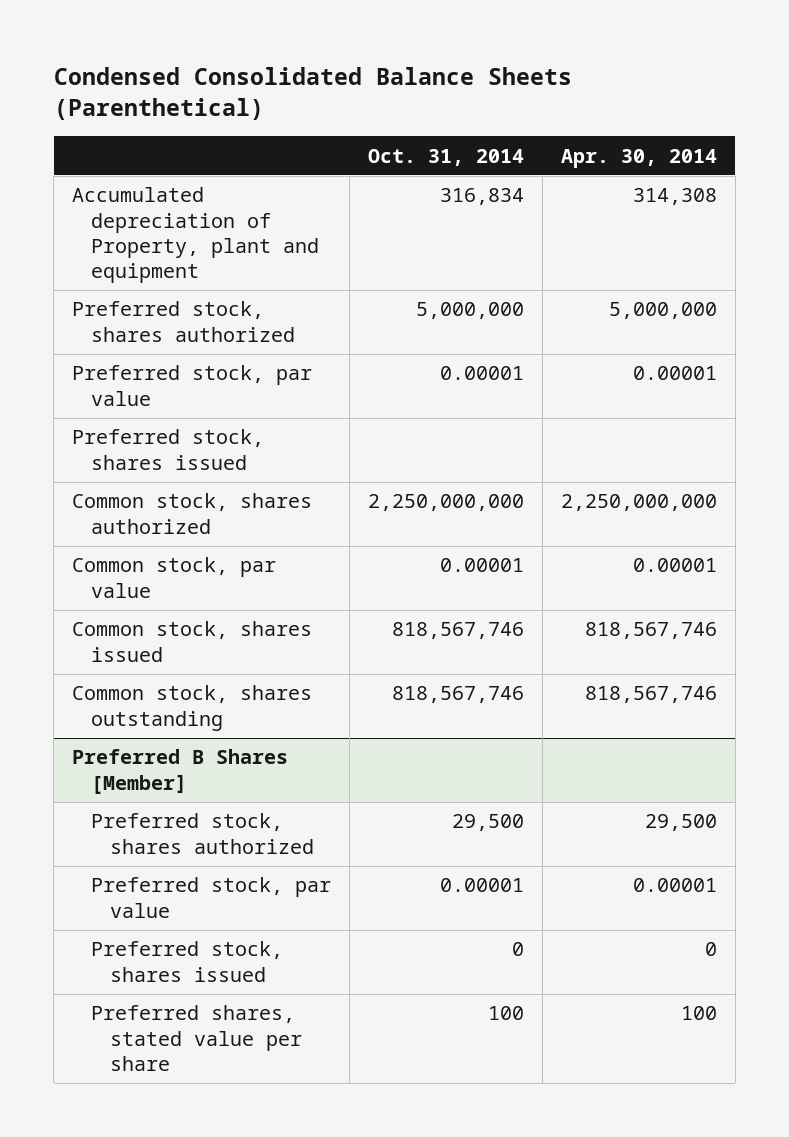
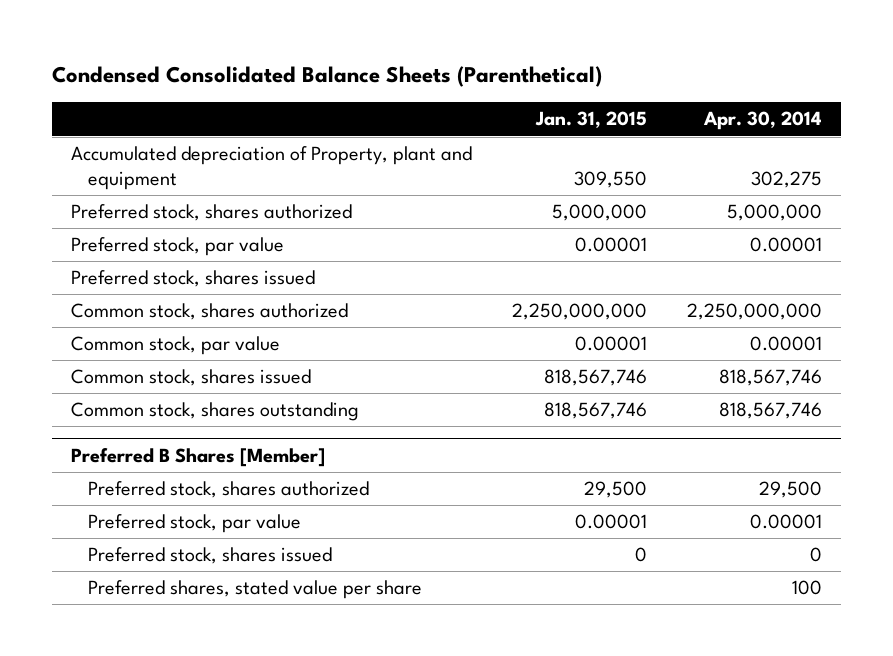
[367,148,524,166] Oct. 31, 2014 -> none
none -> [535,111,648,129] Jan. 31, 2015
[632,188,717,206] 314,308 -> [750,170,822,188] 302,275

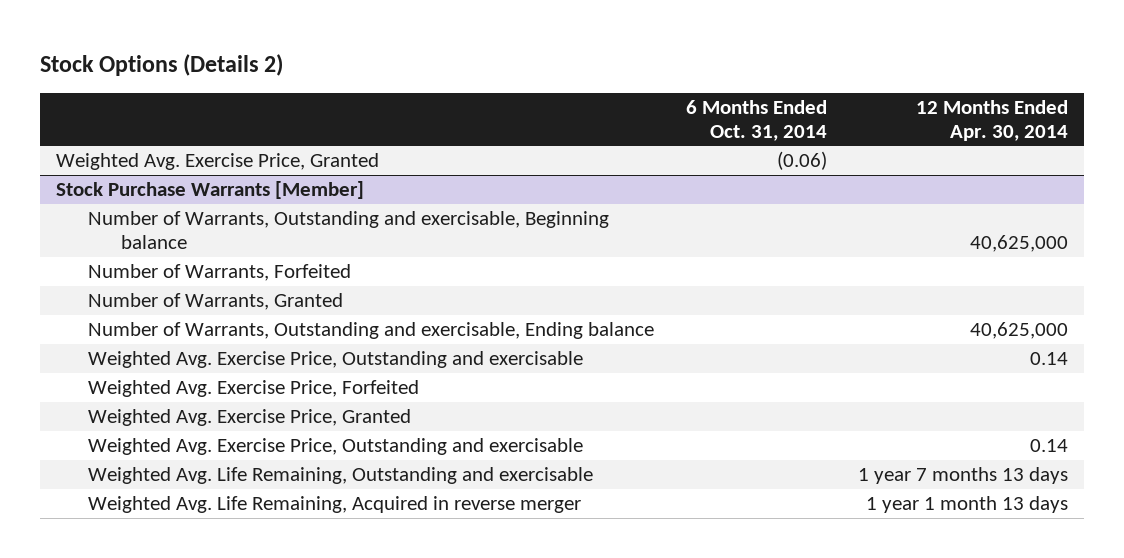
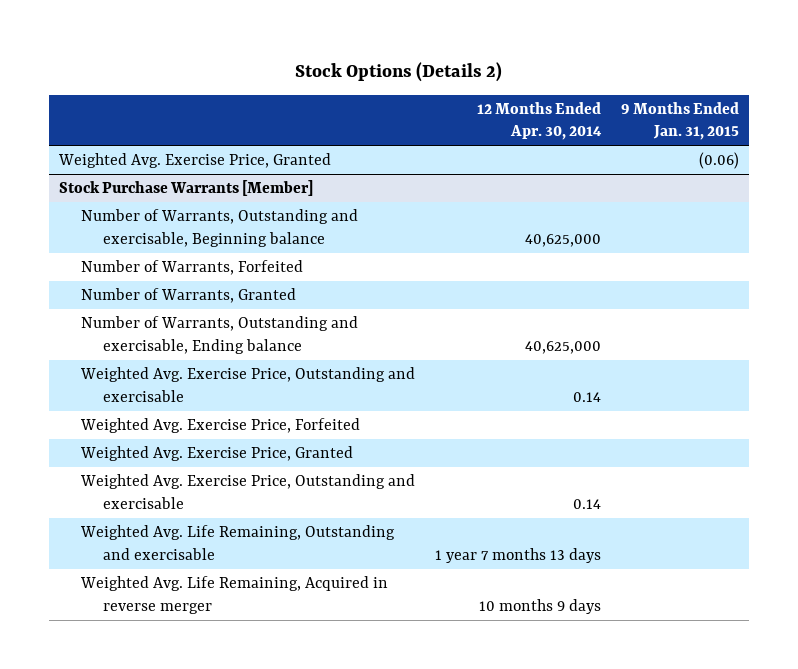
[685,99,827,141] 6 Months Ended Oct. 31, 2014 -> none
none -> [621,101,740,141] 9 Months Ended Jan. 31, 2015
[865,496,1068,514] 1 year 1 month 13 days -> [478,598,601,614] 10 months 9 days

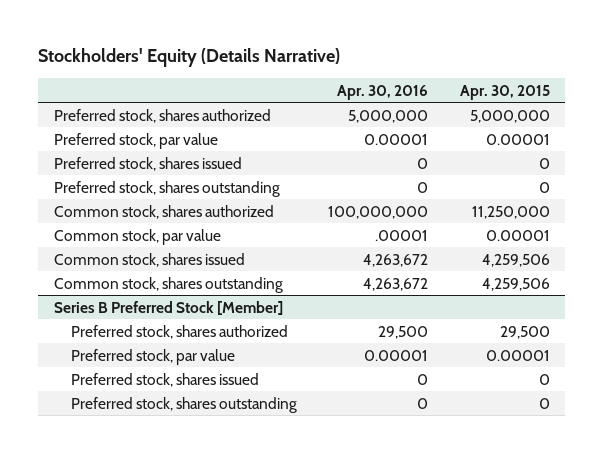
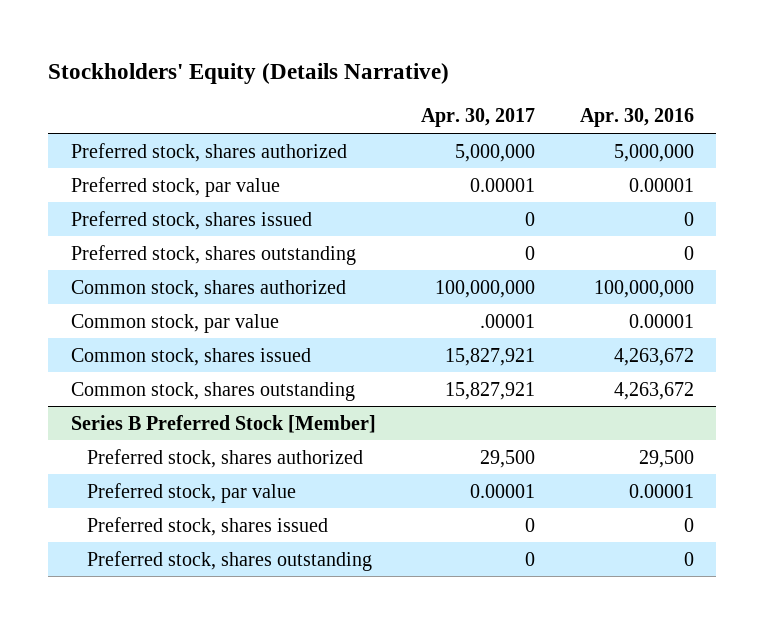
[459,84,550,100] Apr. 30, 2015 -> none
none -> [420,108,535,128] Apr. 30, 2017
[375,229,429,241] .00001 -> [628,313,694,328] 0.00001

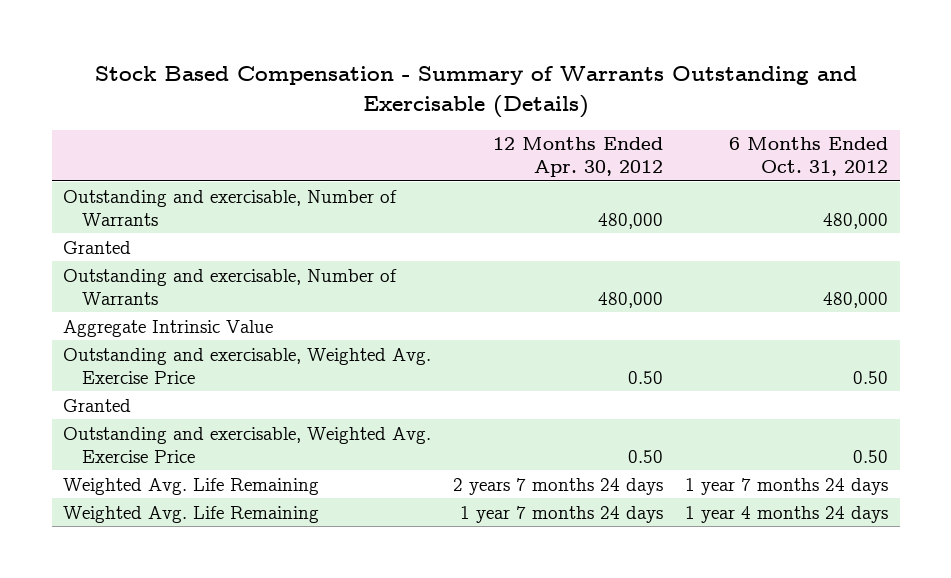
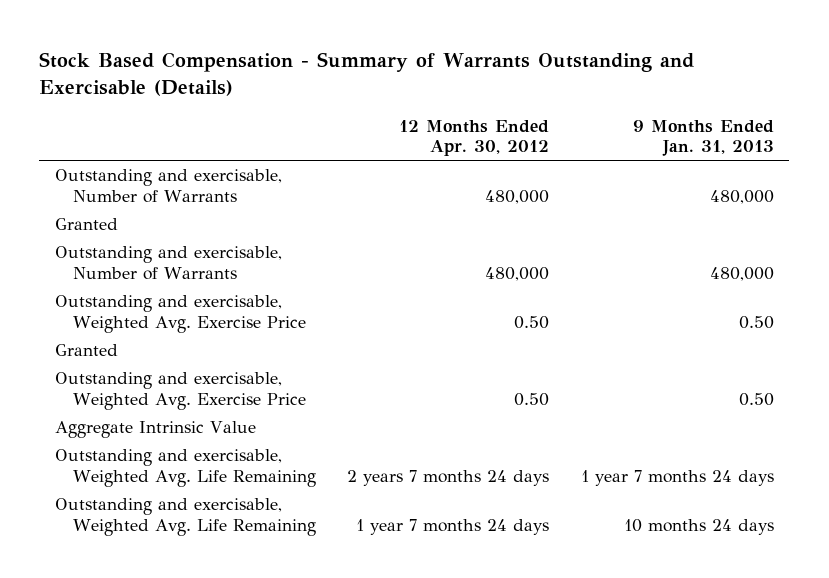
[729,137,889,177] 6 Months Ended Oct. 31, 2012 -> none
none -> [632,119,774,157] 9 Months Ended Jan. 31, 2013
[62,319,273,337] Aggregate Intrinsic Value -> [55,421,257,439] Aggregate Intrinsic Value
[62,477,319,495] Weighted Avg. Life Remaining -> [55,449,317,487] Outstanding and exercisable, Weighted Avg. Life Remaining
[62,505,319,523] Weighted Avg. Life Remaining -> [55,498,317,536] Outstanding and exercisable, Weighted Avg. Life Remaining

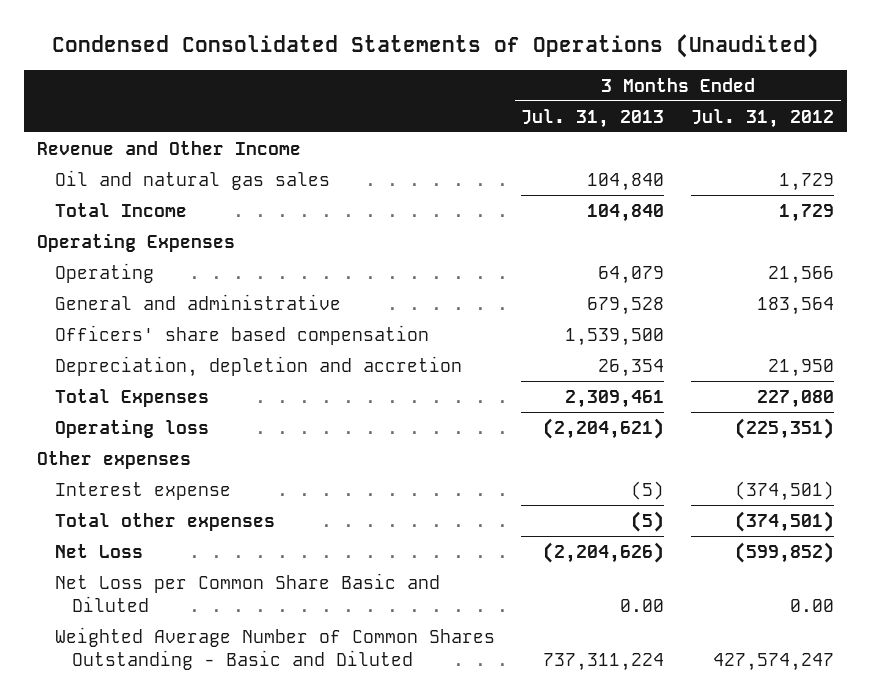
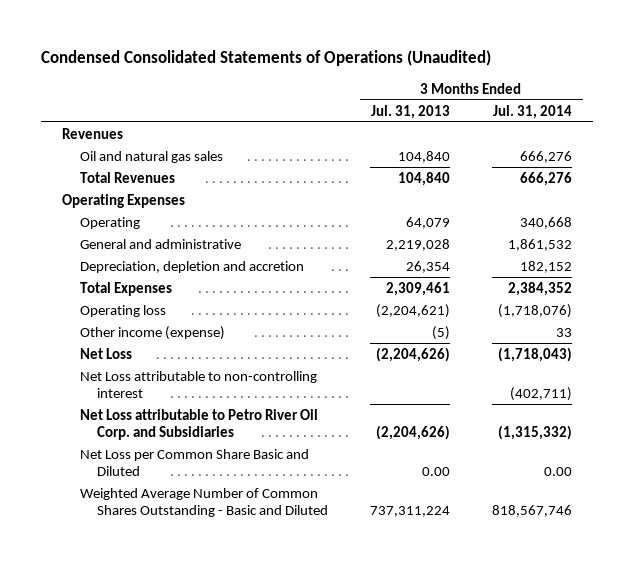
[691,108,835,128] Jul. 31, 2012 -> none
none -> [493,104,573,119] Jul. 31, 2014
[37,140,302,155] Revenue and Other Income -> [61,127,123,139] Revenues
[54,202,187,217] Total Income -> [79,171,175,183] Total Revenues
[54,324,429,345] Officers' share based compensation -> none
[587,296,665,315] 679,528 -> [386,238,451,251] 2,219,028
[37,450,192,469] Other expenses -> none
[54,481,231,500] Interest expense -> none
[54,512,275,531] Total other expenses -> [79,325,225,340] Other income (expense)
none -> [79,370,317,399] Net Loss attributable to non-controlling interest
none -> [79,408,318,441] Net Loss attributable to Petro River Oil Corp. and Subsidiaries

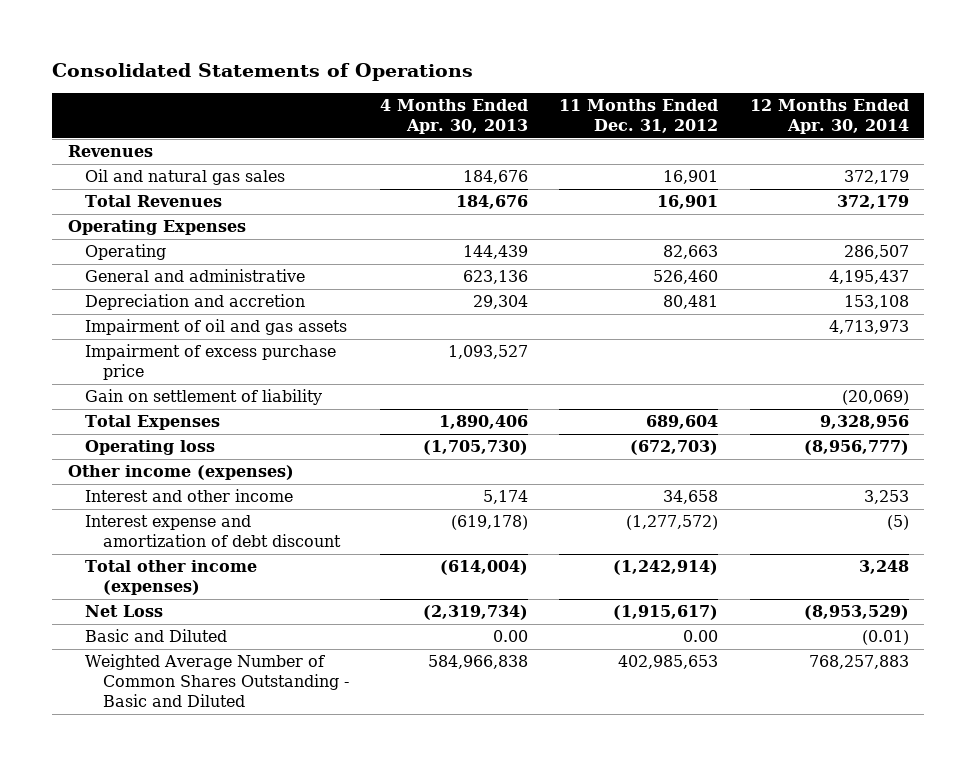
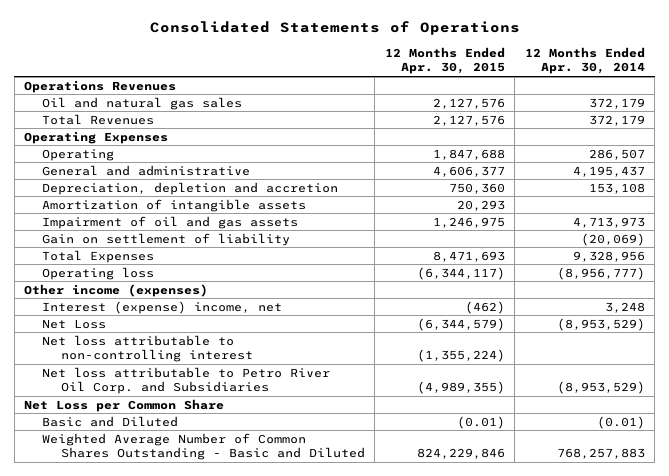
[380,99,529,135] 4 Months Ended Apr. 30, 2013 -> none
[559,99,719,134] 11 Months Ended Dec. 31, 2012 -> none
none -> [384,46,505,75] 12 Months Ended Apr. 30, 2015
[67,145,153,158] Revenues -> [24,79,177,93] Operations Revenues
[85,294,306,311] Depreciation and accretion -> [42,181,339,195] Depreciation, depletion and accretion
none -> [42,198,307,212] Amortization of intangible assets
[85,344,337,381] Impairment of excess purchase price -> none
[85,515,341,548] Interest expense and amortization of debt discount -> none
[85,560,258,596] Total other income (expenses) -> none
[85,489,294,503] Interest and other income -> [42,300,283,314] Interest (expense) income, net
[863,490,909,505] 3,253 -> [604,301,645,313] 3,248
none -> [42,334,253,363] Net loss attributable to non-controlling interest
none -> [42,366,331,395] Net loss attributable to Petro River Oil Corp. and Subsidiaries
none -> [24,398,225,412] Net Loss per Common Share

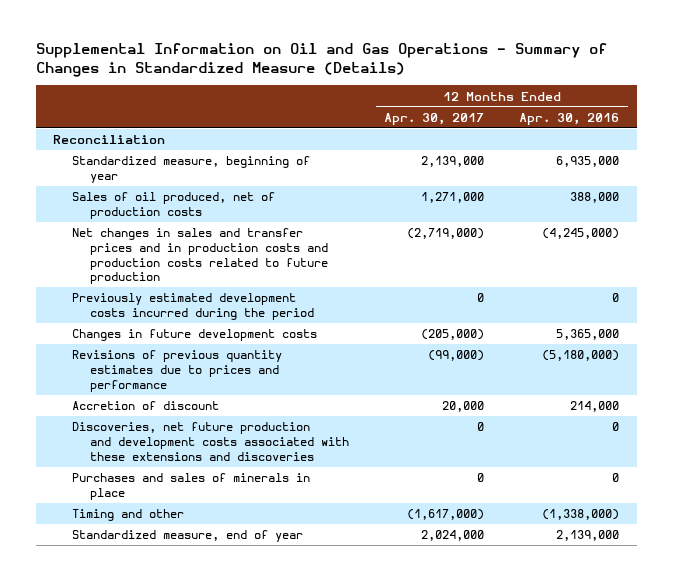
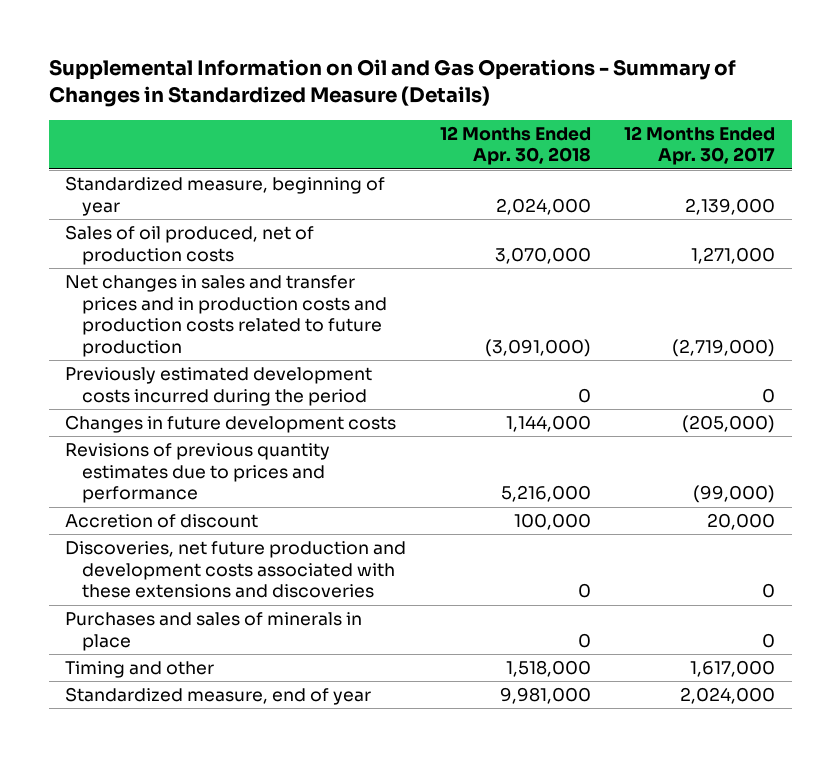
[519,112,620,125] Apr. 30, 2016 -> none
none -> [439,125,591,166] 12 Months Ended Apr. 30, 2018
[53,135,166,145] Reconciliation -> none
[407,509,485,521] (1,617,000) -> [690,659,776,677] 1,617,000

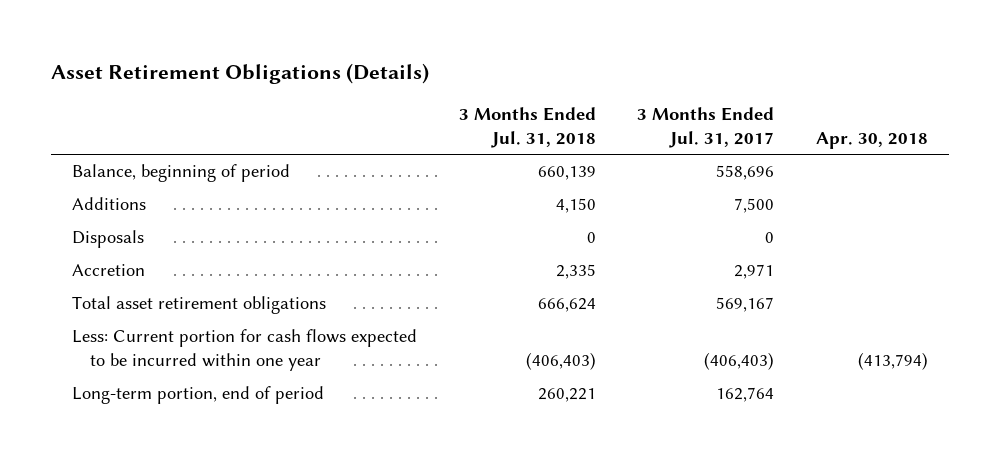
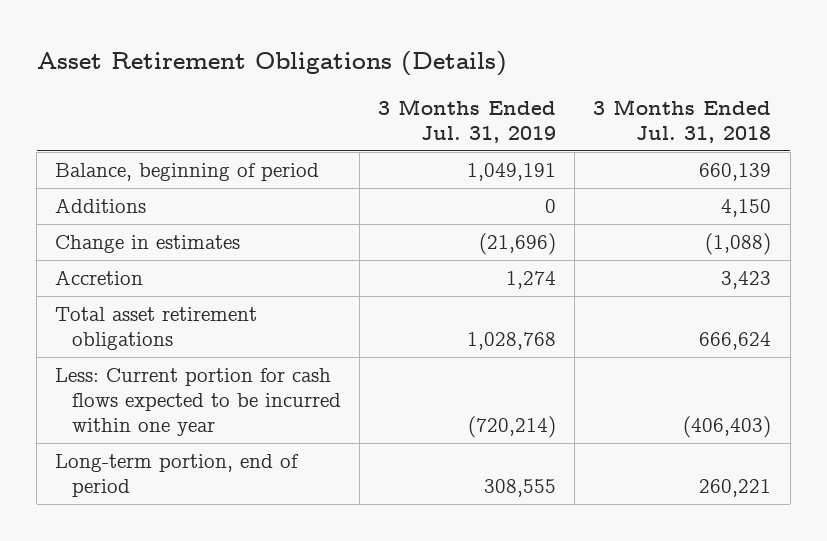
[637,107,775,149] 3 Months Ended Jul. 31, 2017 -> none
[816,132,929,150] Apr. 30, 2018 -> none
none -> [378,98,557,143] 3 Months Ended Jul. 31, 2019
[71,230,144,249] Disposals -> none
none -> [55,234,241,253] Change in estimates
[555,264,596,280] 2,335 -> [721,270,772,289] 3,423

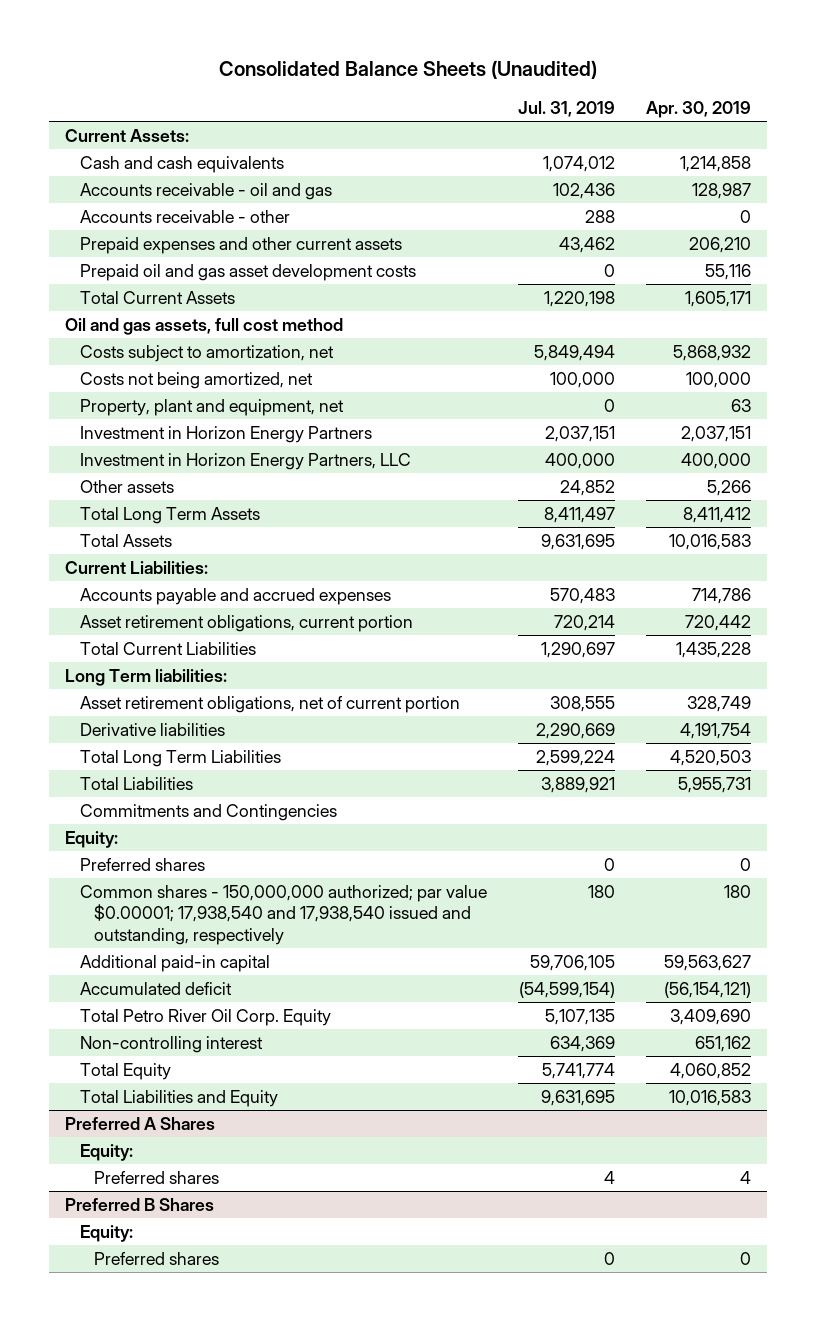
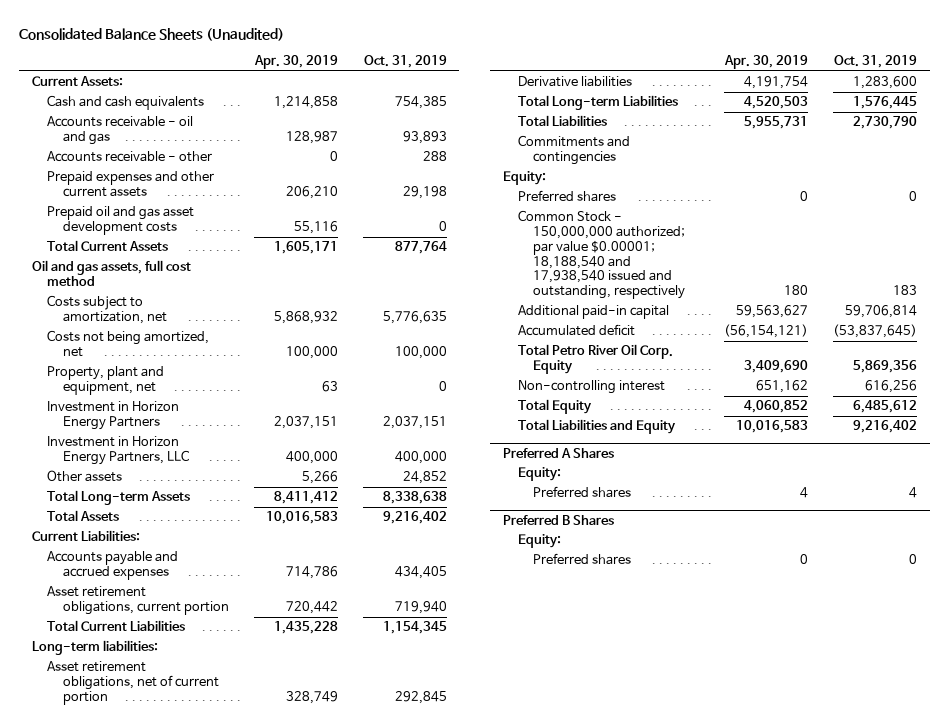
[518,100,616,117] Jul. 31, 2019 -> none
none -> [363,55,447,69] Oct. 31, 2019
[79,507,260,525] Total Long Term Assets -> [47,490,191,506] Total Long-term Assets
[65,669,228,687] Long Term liabilities: -> [31,640,158,656] Long-term liabilities:
[79,750,281,768] Total Long Term Liabilities -> [517,95,678,111] Total Long-term Liabilities
[79,804,337,822] Commitments and Contingencies -> [517,135,630,166] Commitments and contingencies
[79,885,487,945] Common shares - 150,000,000 authorized; par value $0.00001; 17,938,540 and 17,938,540 issued and outstanding, respectively -> [517,210,686,299] Common Stock - 150,000,000 authorized; par value $0.00001; 18,188,540 and 17,938,540 issued and outstanding, respectively

